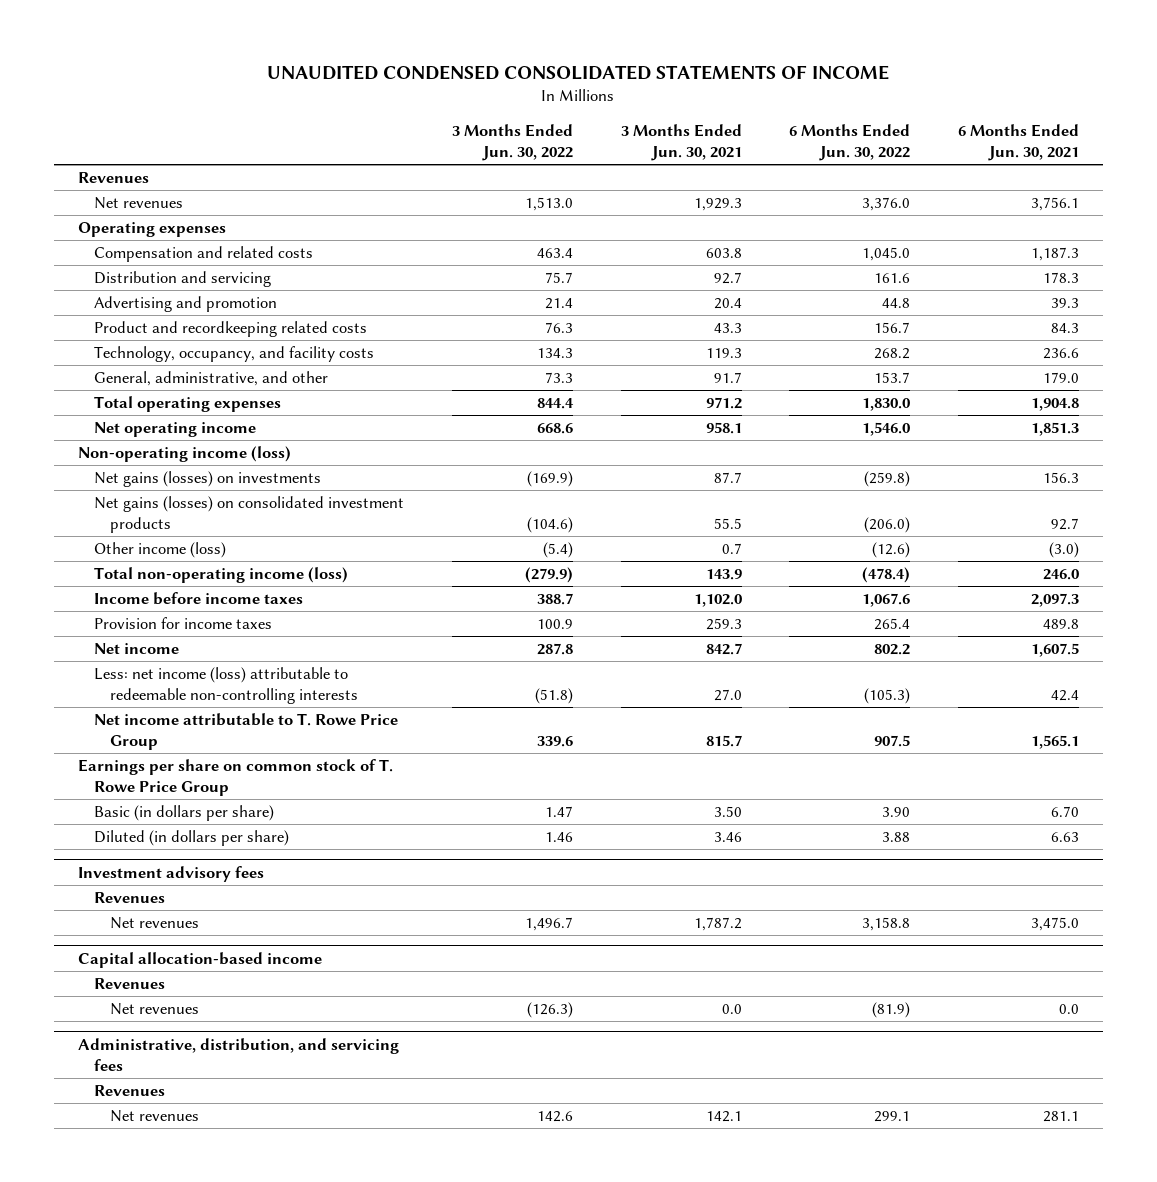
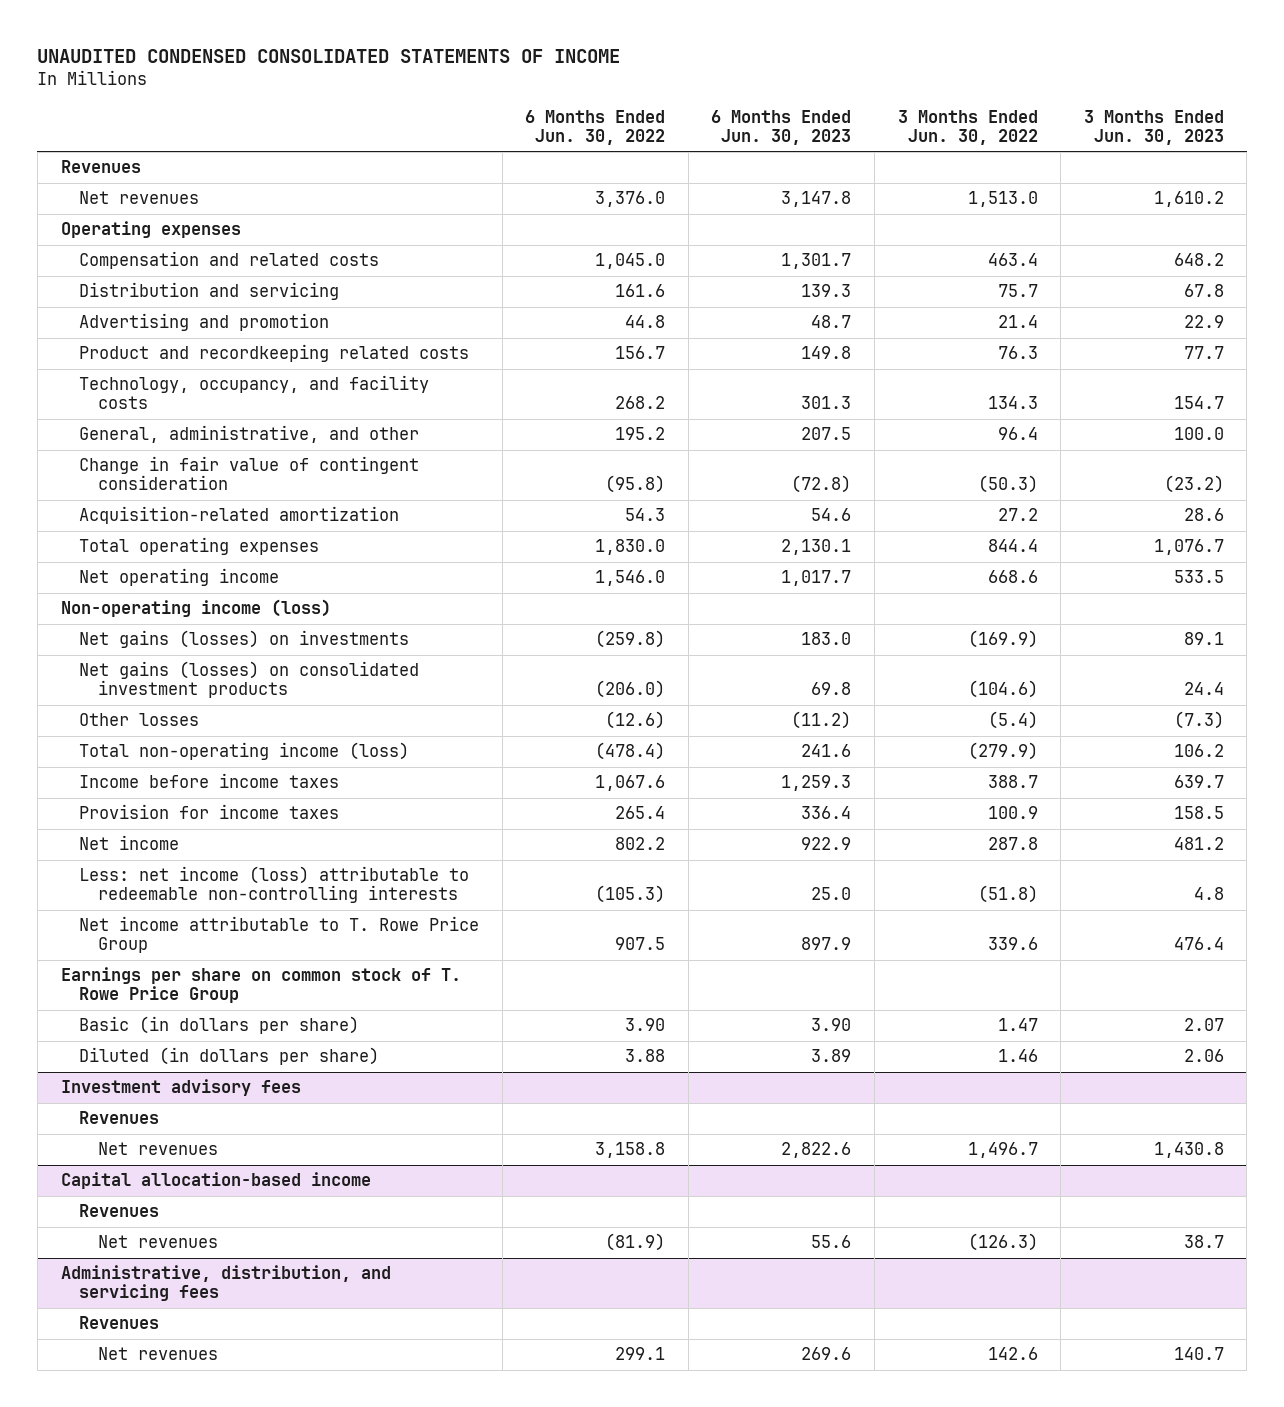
[620,123,742,161] 3 Months Ended Jun. 30, 2021 -> none
[958,123,1080,161] 6 Months Ended Jun. 30, 2021 -> none
none -> [711,109,852,145] 6 Months Ended Jun. 30, 2023
none -> [1083,109,1224,145] 3 Months Ended Jun. 30, 2023
[544,372,573,384] 73.3 -> [997,427,1038,441] 96.4
[874,372,911,384] 153.7 -> [615,427,666,441] 195.2
none -> [79,456,420,491] Change in fair value of contingent consideration
none -> [79,506,400,525] Acquisition-related amortization
[94,542,227,559] Other income (loss) -> [79,713,200,727] Other losses

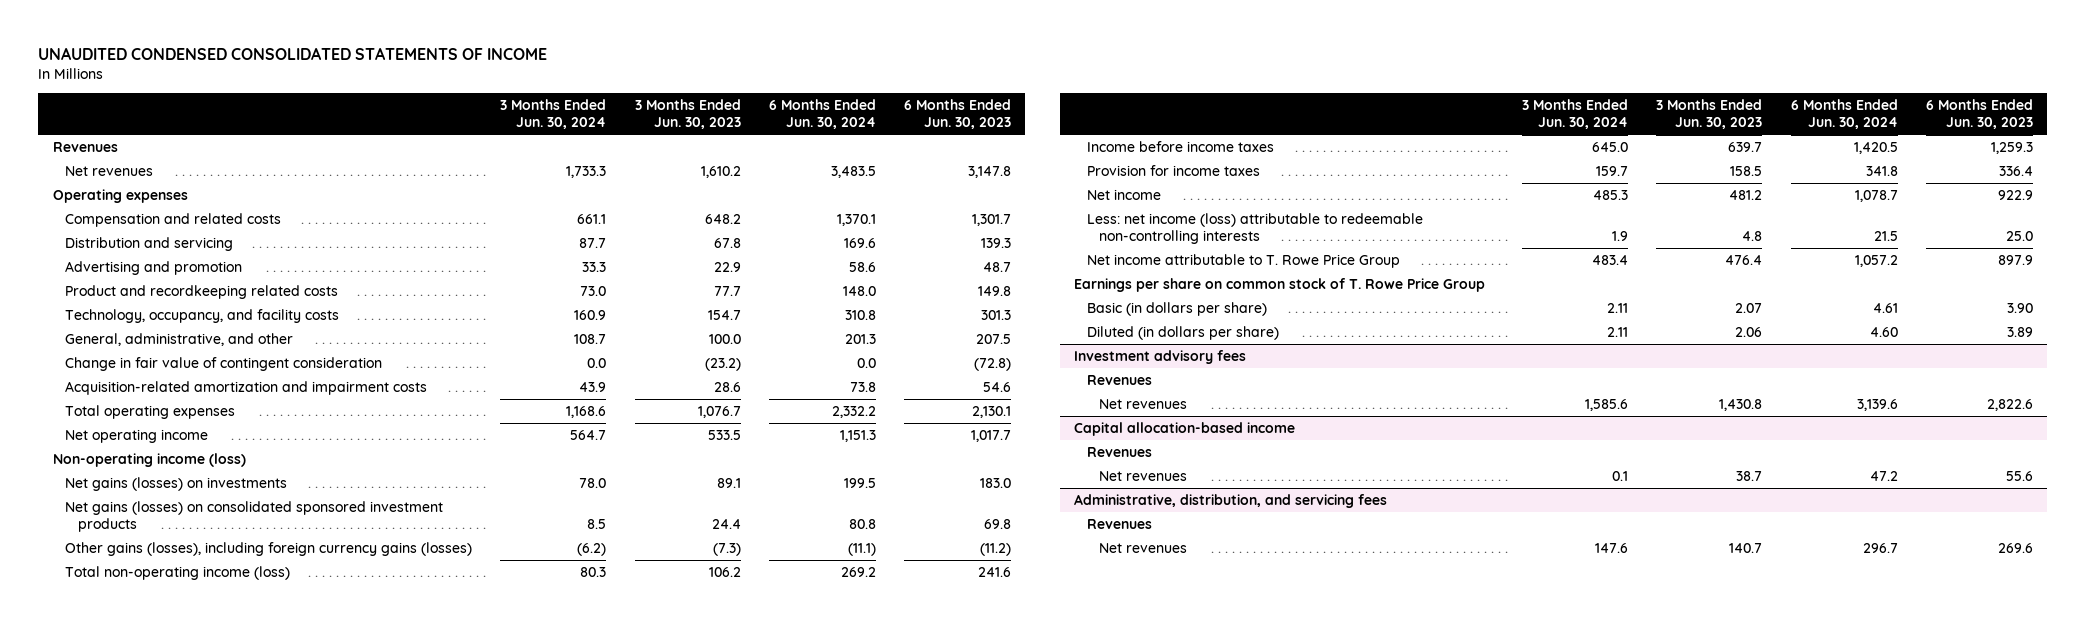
[525,109,666,145] 6 Months Ended Jun. 30, 2022 -> none
[897,109,1038,145] 3 Months Ended Jun. 30, 2022 -> none
none -> [500,99,607,130] 3 Months Ended Jun. 30, 2024
none -> [768,99,876,130] 6 Months Ended Jun. 30, 2024
[79,506,400,525] Acquisition-related amortization -> [65,381,428,396] Acquisition-related amortization and impairment costs
[79,661,420,699] Net gains (losses) on consolidated investment products -> [65,501,444,533] Net gains (losses) on consolidated sponsored investment products
[79,713,200,727] Other losses -> [65,542,473,557] Other gains (losses), including foreign currency gains (losses)

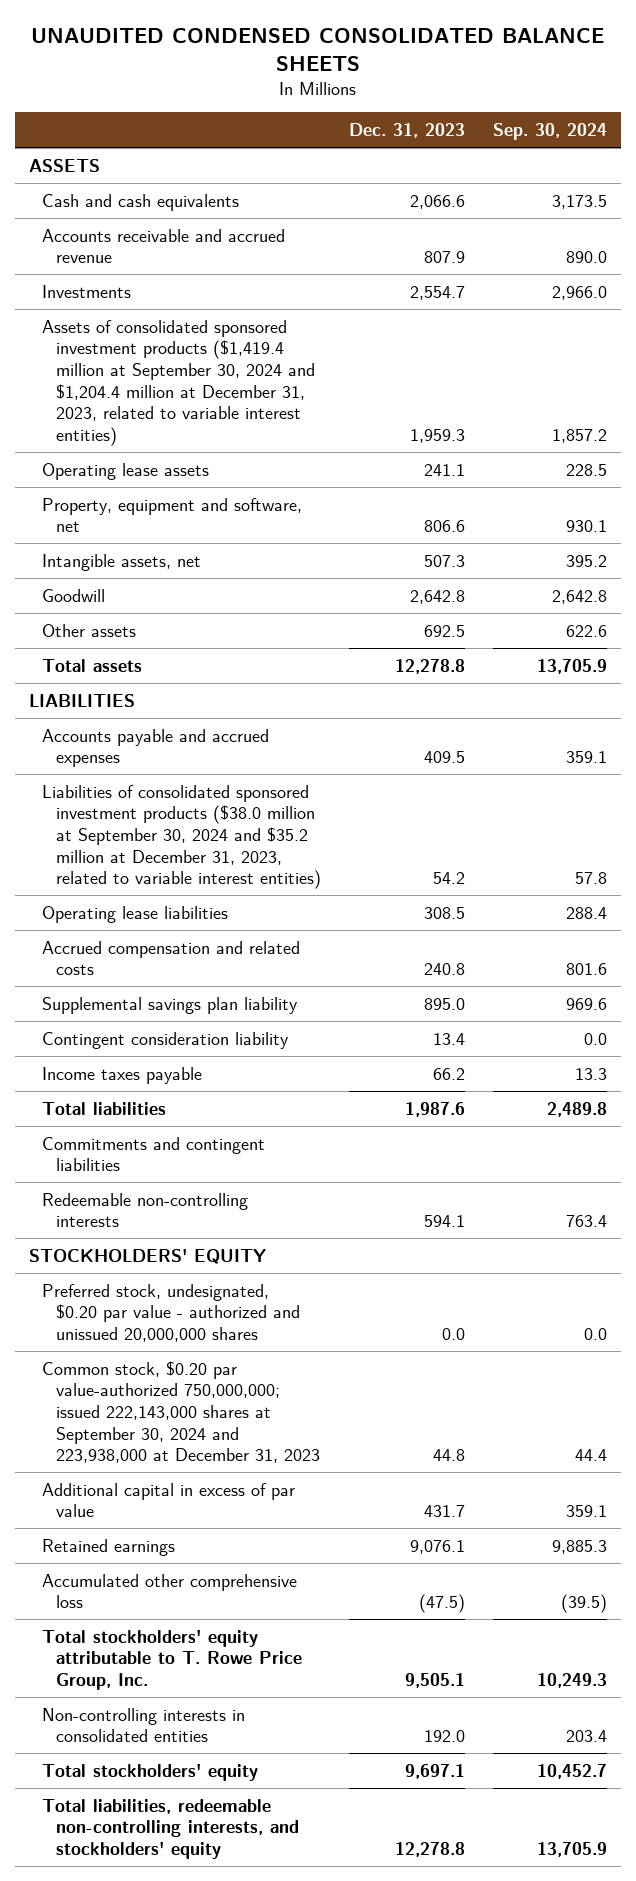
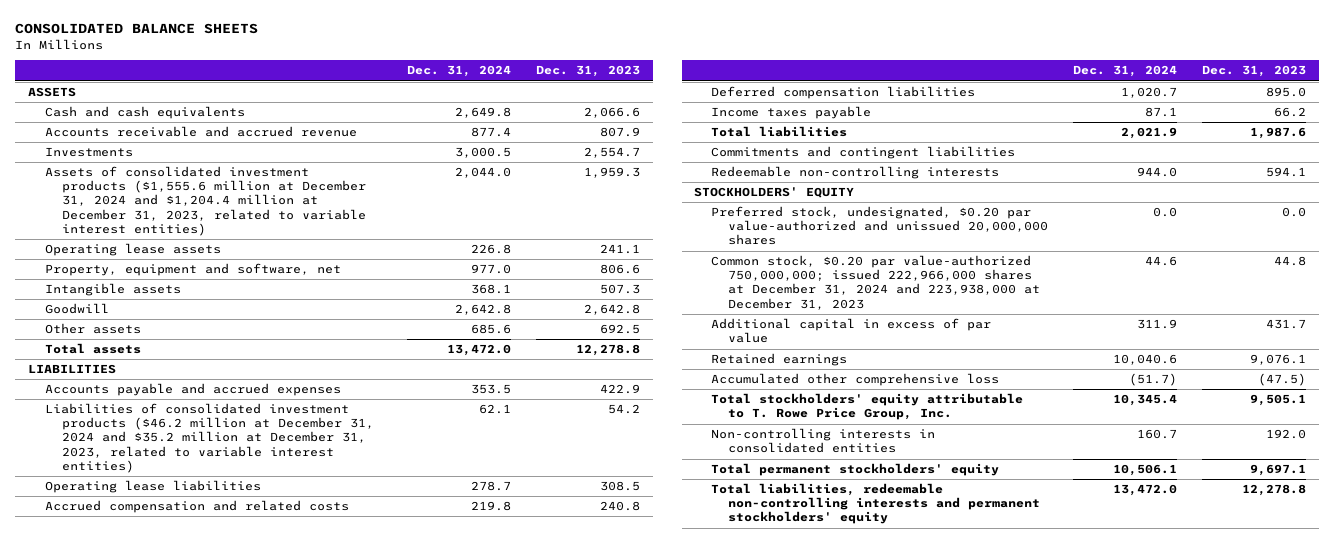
[31,27,605,71] UNAUDITED CONDENSED CONSOLIDATED BALANCE SHEETS -> [15,23,259,35] CONSOLIDATED BALANCE SHEETS
[492,123,607,141] Sep. 30, 2024 -> none
none -> [407,65,512,78] Dec. 31, 2024
[42,319,315,446] Assets of consolidated sponsored investment products ($1,419.4 million at September 30, 2024 and $1,204.4 million at December 31, 2023, related to variable interest entities) -> [44,166,366,236] Assets of consolidated investment products ($1,555.6 million at December 31, 2024 and $1,204.4 million at December 31, 2023, related to variable interest entities)
[42,553,202,571] Intangible assets, net -> [44,283,181,297] Intangible assets
[423,751,465,764] 409.5 -> [600,384,641,395] 422.9
[42,784,321,890] Liabilities of consolidated sponsored investment products ($38.0 million at September 30, 2024 and $35.2 million at December 31, 2023, related to variable interest entities) -> [44,403,374,473] Liabilities of consolidated investment products ($46.2 million at December 31, 2024 and $35.2 million at December 31, 2023, related to variable interest entities)
[42,1031,290,1049] Contingent consideration liability -> none
[42,996,299,1014] Supplemental savings plan liability -> [710,86,975,100] Deferred compensation liabilities
[42,1283,300,1342] Preferred stock, undesignated, $0.20 par value - authorized and unissued 20,000,000 shares -> [710,206,1048,246] Preferred stock, undesignated, $0.20 par value-authorized and unissued 20,000,000 shares
[42,1360,320,1464] Common stock, $0.20 par value-authorized 750,000,000; issued 222,143,000 shares at September 30, 2024 and 223,938,000 at December 31, 2023 -> [710,255,1040,310] Common stock, $0.20 par value-authorized 750,000,000; issued 222,966,000 shares at December 31, 2024 and 223,938,000 at December 31, 2023
[42,1763,259,1781] Total stockholders' equity -> [710,463,999,477] Total permanent stockholders' equity
[42,1798,299,1859] Total liabilities, redeemable non-controlling interests, and stockholders' equity -> [710,483,1040,525] Total liabilities, redeemable non-controlling interests and permanent stockholders' equity

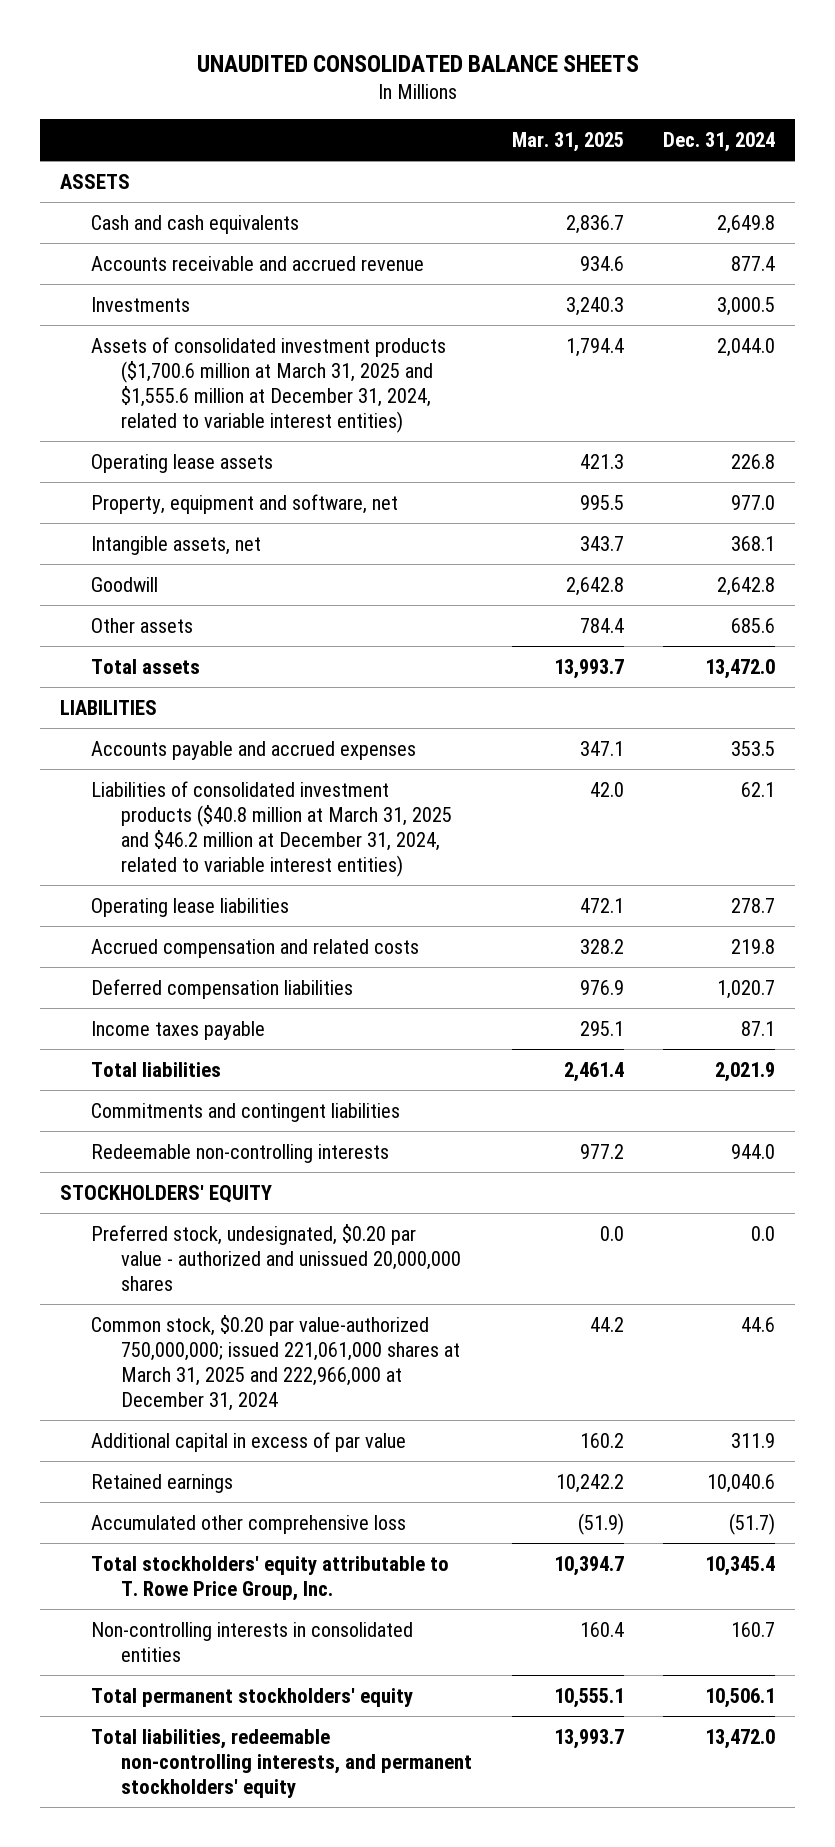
[15,23,259,35] CONSOLIDATED BALANCE SHEETS -> [196,54,639,72] UNAUDITED CONSOLIDATED BALANCE SHEETS
[536,65,641,78] Dec. 31, 2023 -> none
none -> [511,132,624,153] Mar. 31, 2025
[44,166,366,236] Assets of consolidated investment products ($1,555.6 million at December 31, 2024 and $1,204.4 million at December 31, 2023, related to variable interest entities) -> [90,336,446,434] Assets of consolidated investment products ($1,700.6 million at March 31, 2025 and $1,555.6 million at December 31, 2024, related to variable interest entities)
[44,283,181,297] Intangible assets -> [90,535,261,555] Intangible assets, net
[44,403,374,473] Liabilities of consolidated investment products ($46.2 million at December 31, 2024 and $35.2 million at December 31, 2023, related to variable interest entities) -> [90,780,453,878] Liabilities of consolidated investment products ($40.8 million at March 31, 2025 and $46.2 million at December 31, 2024, related to variable interest entities)
[710,206,1048,246] Preferred stock, undesignated, $0.20 par value-authorized and unissued 20,000,000 shares -> [90,1223,462,1292] Preferred stock, undesignated, $0.20 par value - authorized and unissued 20,000,000 shares
[710,255,1040,310] Common stock, $0.20 par value-authorized 750,000,000; issued 222,966,000 shares at December 31, 2024 and 223,938,000 at December 31, 2023 -> [90,1314,461,1412] Common stock, $0.20 par value-authorized 750,000,000; issued 221,061,000 shares at March 31, 2025 and 222,966,000 at December 31, 2024
[710,483,1040,525] Total liabilities, redeemable non-controlling interests and permanent stockholders' equity -> [90,1728,473,1799] Total liabilities, redeemable non-controlling interests, and permanent stockholders' equity

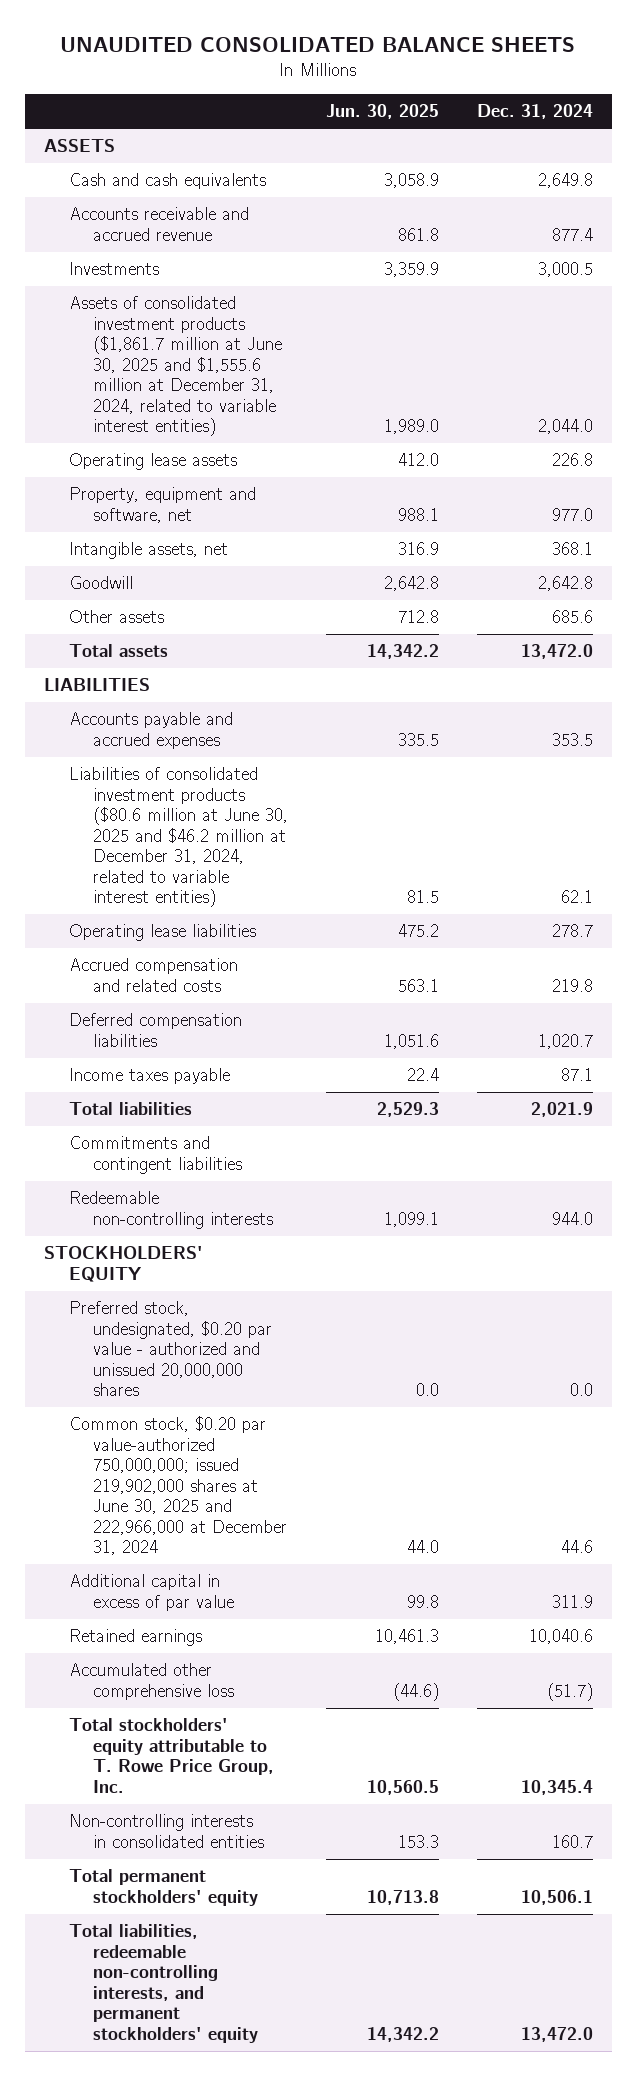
[511,132,624,153] Mar. 31, 2025 -> none
none -> [326,104,440,120] Jun. 30, 2025
[90,336,446,434] Assets of consolidated investment products ($1,700.6 million at March 31, 2025 and $1,555.6 million at December 31, 2024, related to variable interest entities) -> [68,296,283,437] Assets of consolidated investment products ($1,861.7 million at June 30, 2025 and $1,555.6 million at December 31, 2024, related to variable interest entities)
[90,780,453,878] Liabilities of consolidated investment products ($40.8 million at March 31, 2025 and $46.2 million at December 31, 2024, related to variable interest entities) -> [68,767,289,908] Liabilities of consolidated investment products ($80.6 million at June 30, 2025 and $46.2 million at December 31, 2024, related to variable interest entities)
[90,1314,461,1412] Common stock, $0.20 par value-authorized 750,000,000; issued 221,061,000 shares at March 31, 2025 and 222,966,000 at December 31, 2024 -> [68,1416,288,1556] Common stock, $0.20 par value-authorized 750,000,000; issued 219,902,000 shares at June 30, 2025 and 222,966,000 at December 31, 2024

